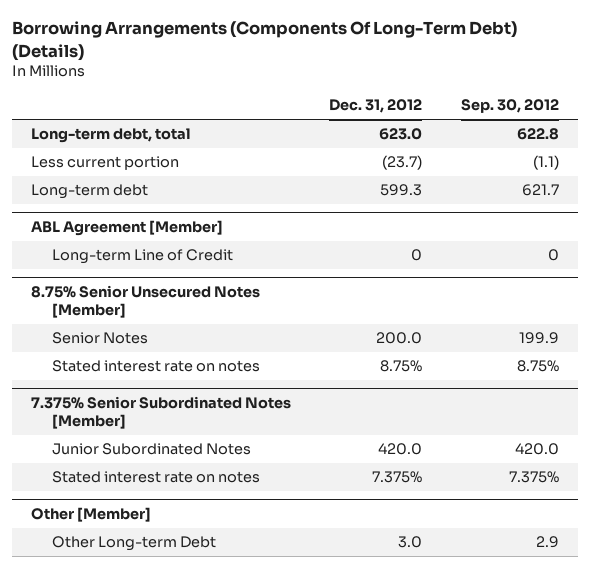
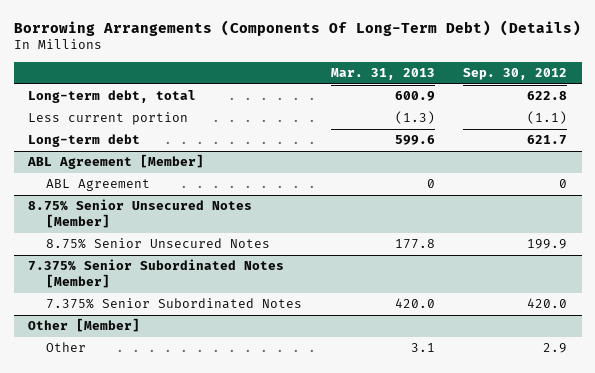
[329,99,423,114] Dec. 31, 2012 -> none
none -> [330,68,435,81] Mar. 31, 2013
[51,249,233,265] Long-term Line of Credit -> [46,179,151,192] ABL Agreement
[51,360,260,373] Stated interest rate on notes -> none
[51,332,148,345] Senior Notes -> [46,238,271,250] 8.75% Senior Unsecured Notes
[51,471,260,484] Stated interest rate on notes -> none
[51,443,251,456] Junior Subordinated Notes -> [46,298,303,310] 7.375% Senior Subordinated Notes
[51,536,216,552] Other Long-term Debt -> [46,342,87,353] Other

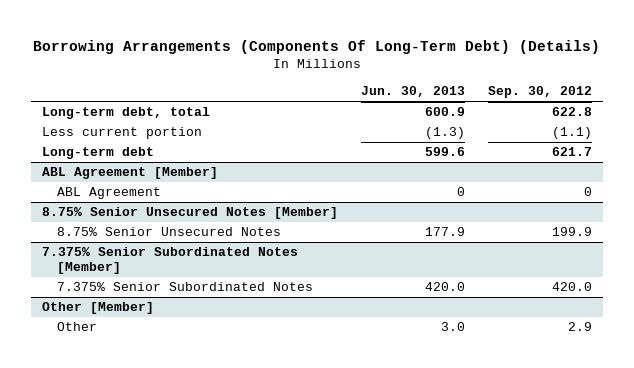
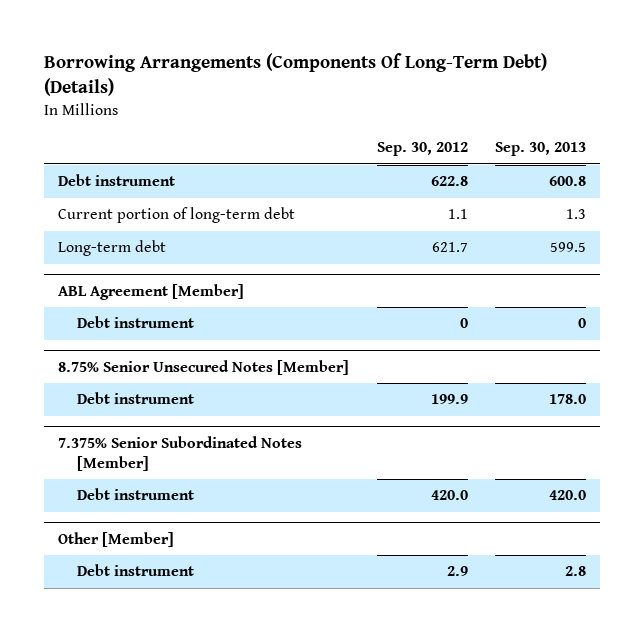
[361,86,466,98] Jun. 30, 2013 -> none
none -> [495,141,587,156] Sep. 30, 2013
[42,107,211,120] Long-term debt, total -> [57,174,175,187] Debt instrument
[42,127,203,140] Less current portion -> [57,207,295,224] Current portion of long-term debt
[552,127,593,140] (1.1) -> [447,209,468,220] 1.1
[56,187,161,200] ABL Agreement -> none
none -> [77,316,195,329] Debt instrument
[56,227,281,237] 8.75% Senior Unsecured Notes -> [77,392,195,405] Debt instrument
[56,282,313,292] 7.375% Senior Subordinated Notes -> none
none -> [77,488,195,501] Debt instrument
[56,322,97,332] Other -> none
none -> [77,564,195,577] Debt instrument

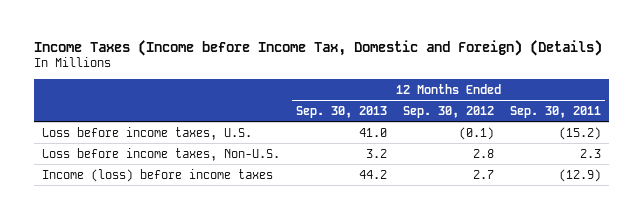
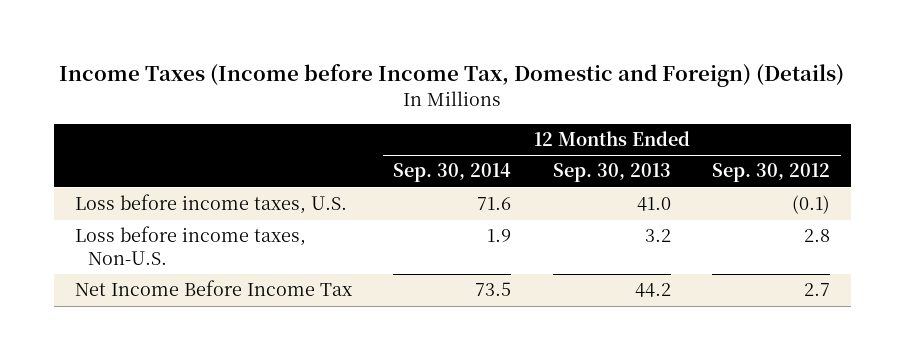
[510,105,602,118] Sep. 30, 2011 -> none
none -> [393,163,512,183] Sep. 30, 2014
[41,168,273,182] Income (loss) before income taxes -> [74,280,352,297] Net Income Before Income Tax

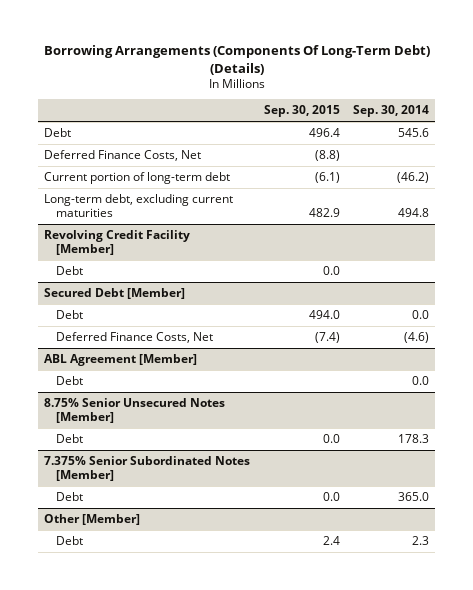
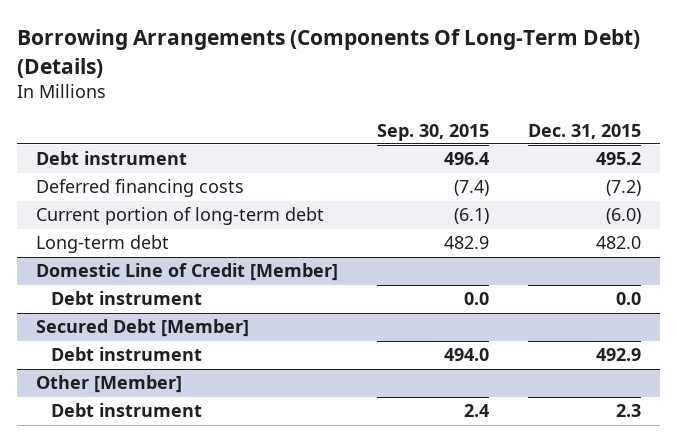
[352,105,429,118] Sep. 30, 2014 -> none
none -> [527,123,641,139] Dec. 31, 2015
[44,127,72,137] Debt -> [36,151,188,166] Debt instrument
[44,149,202,161] Deferred Finance Costs, Net -> [36,179,245,198] Deferred financing costs
[314,149,340,161] (8.8) -> [454,180,490,197] (7.4)
[44,229,191,256] Revolving Credit Facility [Member] -> none
[44,193,234,218] Long-term debt, excluding current maturities -> [36,235,170,254] Long-term debt
none -> [36,263,339,282] Domestic Line of Credit [Member]
[56,265,84,275] Debt -> [50,291,202,306] Debt instrument
[56,331,214,343] Deferred Finance Costs, Net -> none
[44,353,198,366] ABL Agreement [Member] -> none
[56,375,84,385] Debt -> none
[44,397,226,424] 8.75% Senior Unsecured Notes [Member] -> none
[56,433,84,443] Debt -> none
[44,455,251,482] 7.375% Senior Subordinated Notes [Member] -> none
[56,491,84,501] Debt -> none
[56,309,84,319] Debt -> [50,347,202,362] Debt instrument
[56,535,84,545] Debt -> [50,403,202,418] Debt instrument

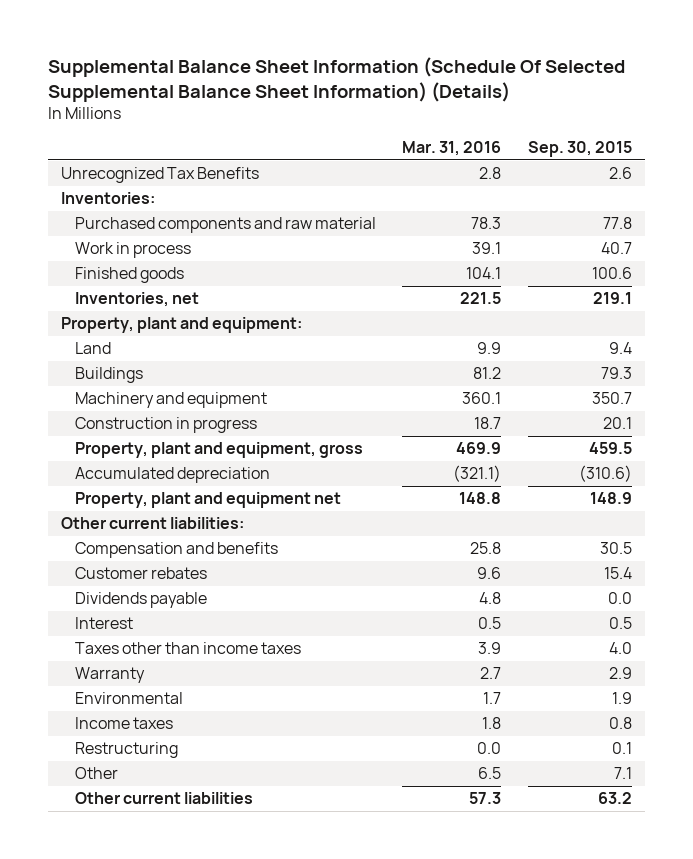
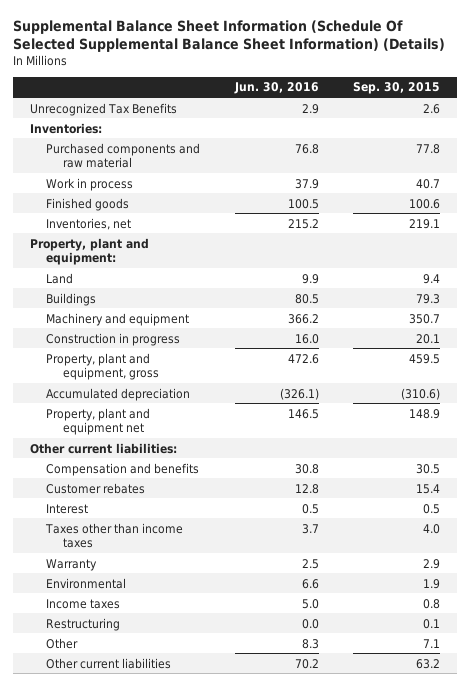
[402,141,502,157] Mar. 31, 2016 -> none
none -> [233,82,319,95] Jun. 30, 2016
[74,592,207,609] Dividends payable -> none

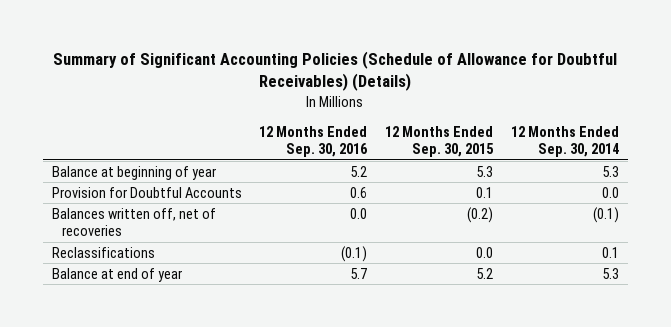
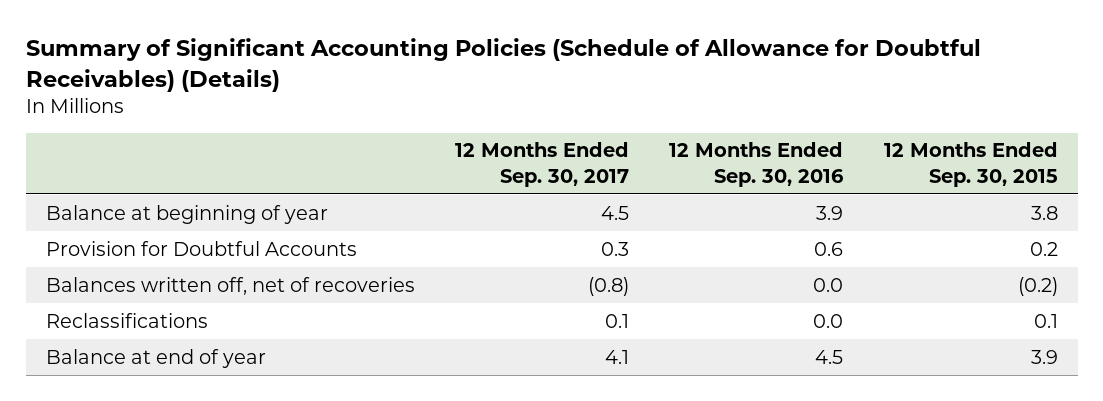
[510,125,619,158] 12 Months Ended Sep. 30, 2014 -> none
none -> [455,142,630,187] 12 Months Ended Sep. 30, 2017
[350,165,368,177] 5.2 -> [816,205,844,220] 3.9
[476,165,494,177] 5.3 -> [1030,205,1058,220] 3.8
[476,186,494,198] 0.1 -> [1029,241,1058,256] 0.2
[341,245,368,262] (0.1) -> [813,313,844,328] 0.0
[476,246,494,258] 0.0 -> [1033,313,1058,328] 0.1
[350,267,368,279] 5.7 -> [815,349,844,364] 4.5
[476,267,494,279] 5.2 -> [1030,349,1058,364] 3.9

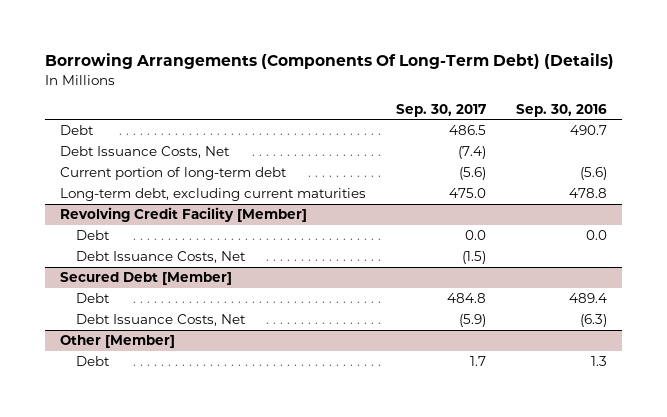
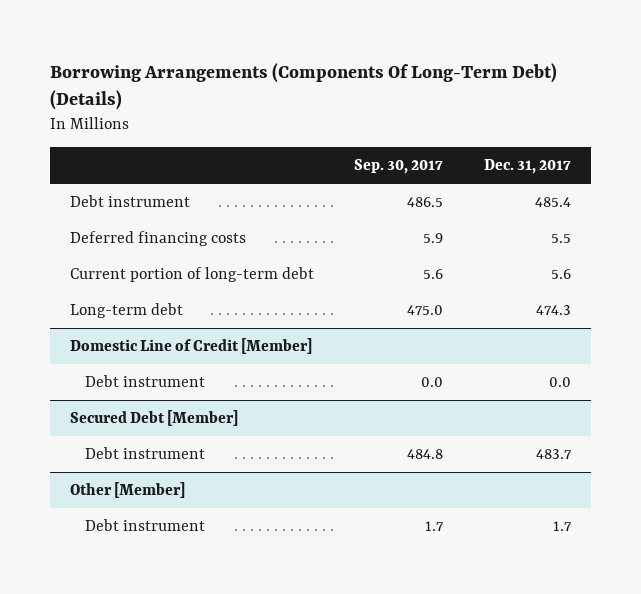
[515,103,607,117] Sep. 30, 2016 -> none
none -> [483,159,571,175] Dec. 31, 2017
[60,146,231,159] Debt Issuance Costs, Net -> none
[60,207,308,223] Revolving Credit Facility [Member] -> none
[76,251,247,264] Debt Issuance Costs, Net -> none
[60,125,95,136] Debt -> [70,195,191,208] Debt instrument
none -> [70,231,247,247] Deferred financing costs
[459,167,487,181] (5.6) -> [423,269,444,280] 5.6
[60,188,367,202] Long-term debt, excluding current maturities -> [70,303,184,319] Long-term debt
none -> [70,338,313,355] Domestic Line of Credit [Member]
[76,230,111,241] Debt -> [84,375,205,388] Debt instrument
[76,314,247,327] Debt Issuance Costs, Net -> none
[76,293,111,304] Debt -> [84,447,205,460] Debt instrument
[76,356,111,367] Debt -> [84,519,205,532] Debt instrument

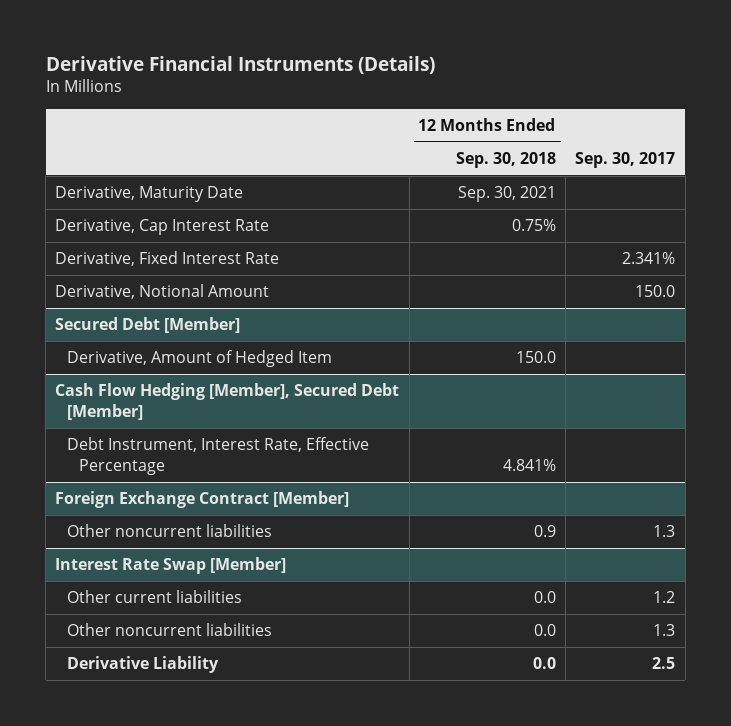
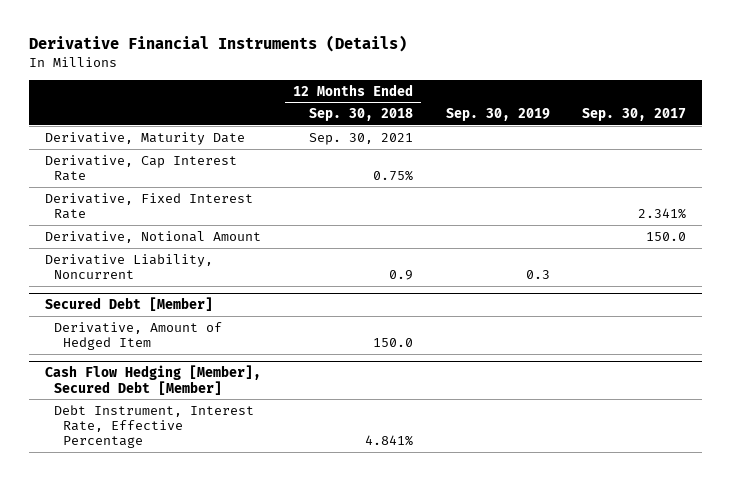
none -> [445,108,550,122] Sep. 30, 2019
none -> [44,253,213,280] Derivative Liability, Noncurrent
[55,491,350,509] Foreign Exchange Contract [Member] -> none
[67,524,273,538] Other noncurrent liabilities -> none
[55,557,287,575] Interest Rate Swap [Member] -> none
[67,590,243,604] Other current liabilities -> none
[67,623,273,637] Other noncurrent liabilities -> none
[67,656,220,674] Derivative Liability -> none

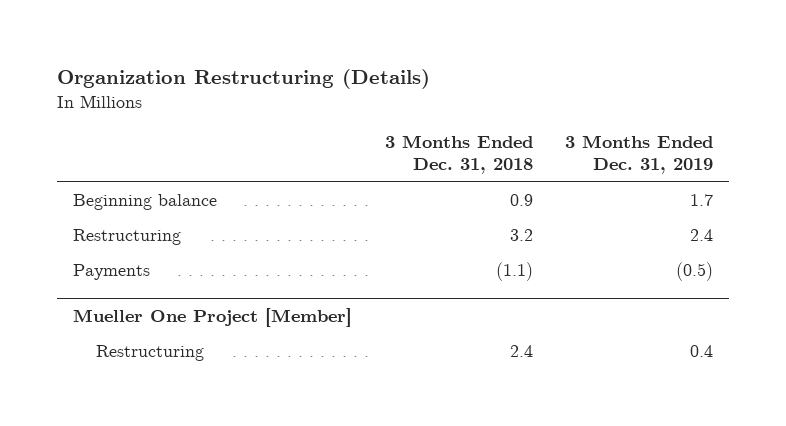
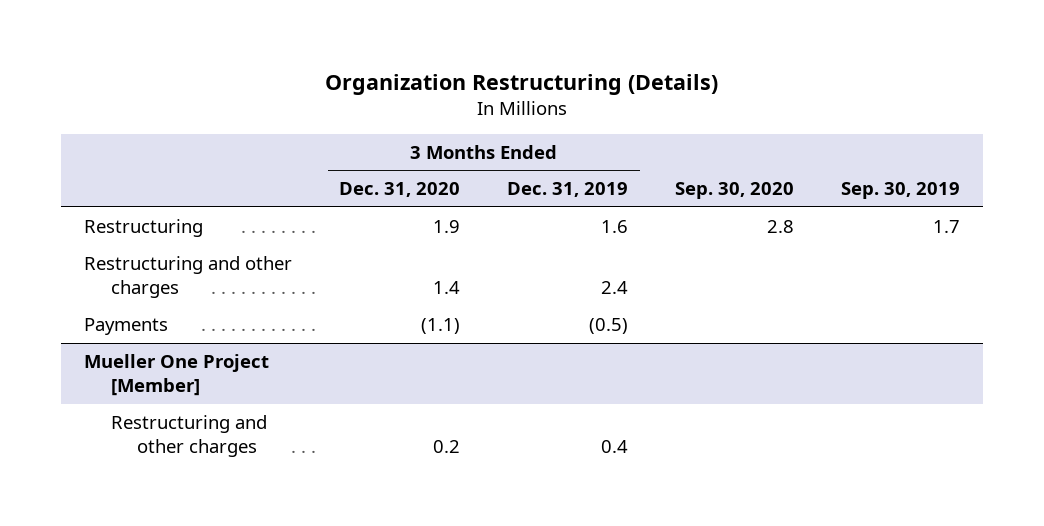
[384,135,533,175] 3 Months Ended Dec. 31, 2018 -> none
none -> [339,182,461,198] Dec. 31, 2020
none -> [675,182,795,200] Sep. 30, 2020
none -> [840,182,960,200] Sep. 30, 2019
[73,194,218,211] Beginning balance -> none
none -> [84,219,204,238] Restructuring
[73,229,182,246] Restructuring -> [84,256,293,298] Restructuring and other charges
[96,345,205,362] Restructuring -> [110,415,267,457] Restructuring and other charges

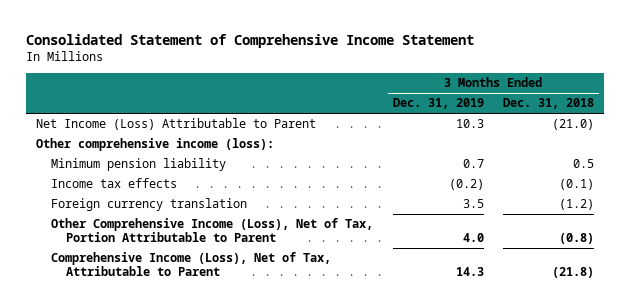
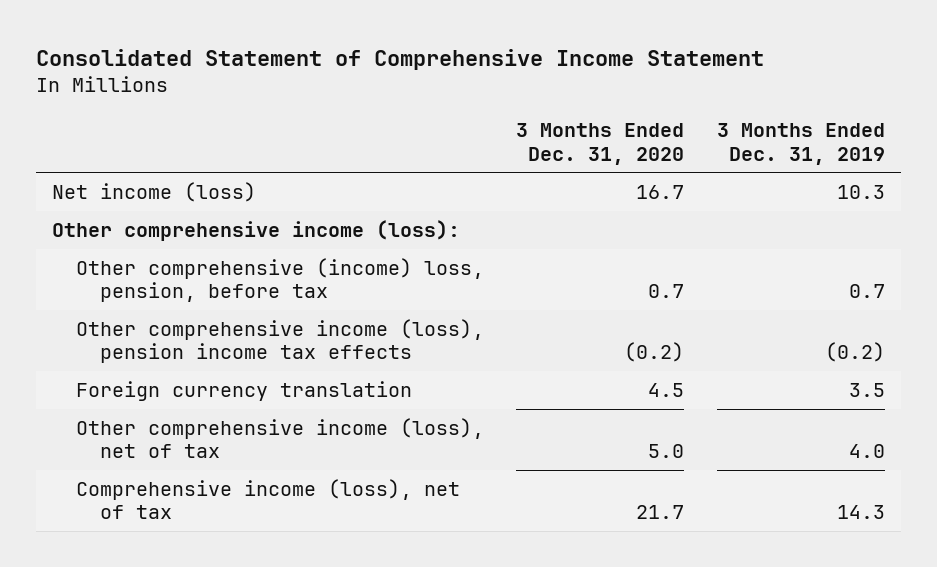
[503,98,595,110] Dec. 31, 2018 -> none
none -> [516,123,685,165] 3 Months Ended Dec. 31, 2020
[35,118,316,131] Net Income (Loss) Attributable to Parent -> [52,181,257,202] Net income (loss)
[51,158,227,172] Minimum pension liability -> [76,257,485,302] Other comprehensive (income) loss, pension, before tax
[51,178,178,189] Income tax effects -> [76,318,485,363] Other comprehensive income (loss), pension income tax effects
[51,218,374,243] Other Comprehensive Income (Loss), Net of Tax, Portion Attributable to Parent -> [76,417,485,458] Other comprehensive income (loss), net of tax
[51,252,332,277] Comprehensive Income (Loss), Net of Tax, Attributable to Parent -> [76,478,461,519] Comprehensive income (loss), net of tax

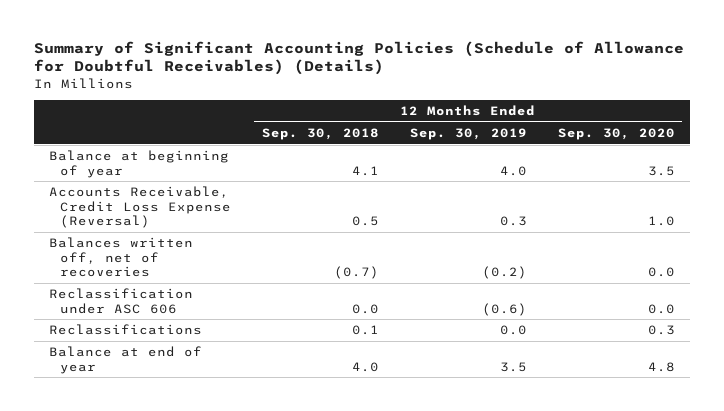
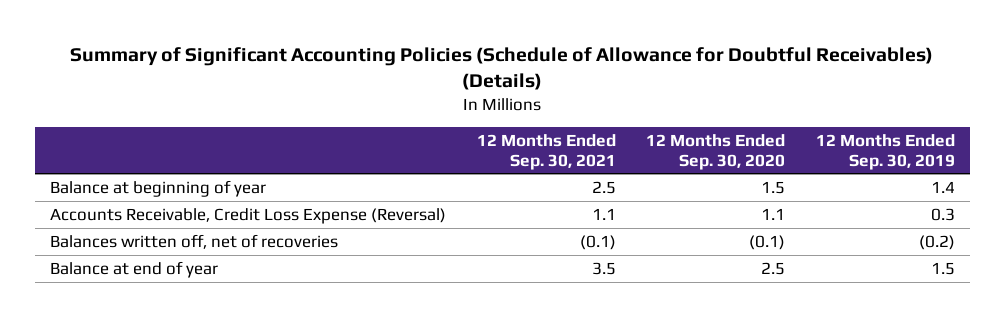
[261,128,379,141] Sep. 30, 2018 -> none
none -> [476,133,616,170] 12 Months Ended Sep. 30, 2021
[49,288,194,314] Reclassification under ASC 606 -> none
[49,324,203,336] Reclassifications -> none
[499,165,527,176] 4.0 -> [930,180,955,193] 1.4
[647,165,675,176] 3.5 -> [761,180,786,194] 1.5
[647,215,675,226] 1.0 -> [761,207,786,220] 1.1
[647,266,675,277] 0.0 -> [749,234,786,250] (0.1)
[499,361,527,372] 3.5 -> [930,261,955,275] 1.5
[647,361,675,372] 4.8 -> [761,261,786,275] 2.5

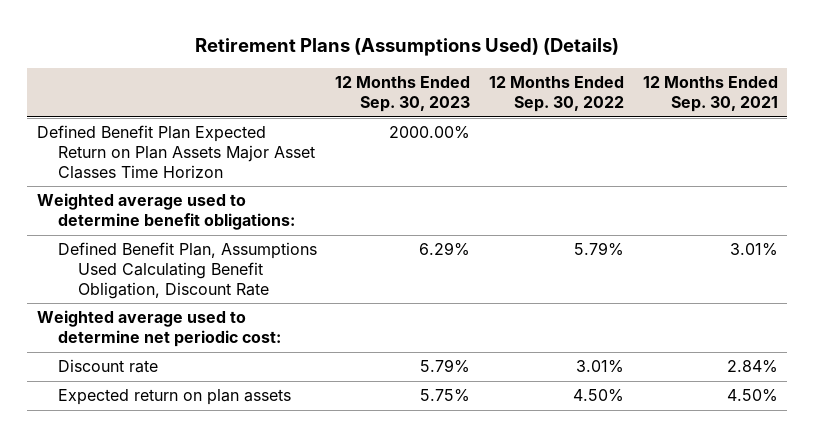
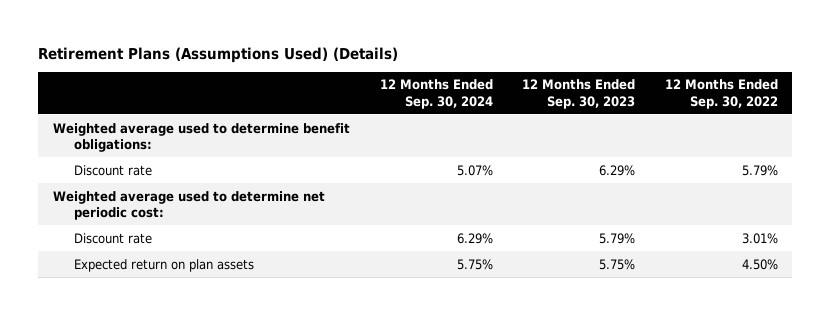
[642,76,778,113] 12 Months Ended Sep. 30, 2021 -> none
none -> [379,79,493,109] 12 Months Ended Sep. 30, 2024
[36,125,315,179] Defined Benefit Plan Expected Return on Plan Assets Major Asset Classes Time Horizon -> none
[57,242,317,299] Defined Benefit Plan, Assumptions Used Calculating Benefit Obligation, Discount Rate -> [73,164,152,176] Discount rate

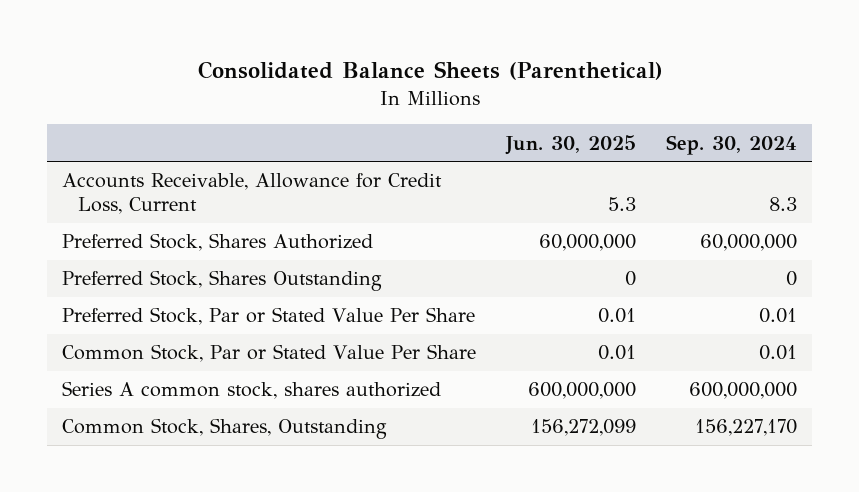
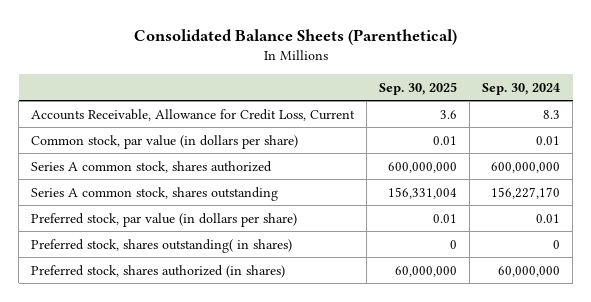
[505,134,637,155] Jun. 30, 2025 -> none
none -> [379,81,458,95] Sep. 30, 2025
[62,233,374,252] Preferred Stock, Shares Authorized -> none
[62,270,383,292] Preferred Stock, Shares Outstanding -> none
[62,307,476,326] Preferred Stock, Par or Stated Value Per Share -> none
[62,344,477,363] Common Stock, Par or Stated Value Per Share -> [31,134,299,149] Common stock, par value (in dollars per share)
[62,418,388,440] Common Stock, Shares, Outstanding -> [31,186,279,201] Series A common stock, shares outstanding
none -> [31,212,298,227] Preferred stock, par value (in dollars per share)
none -> [31,238,293,253] Preferred stock, shares outstanding( in shares)
none -> [31,264,286,278] Preferred stock, shares authorized (in shares)

